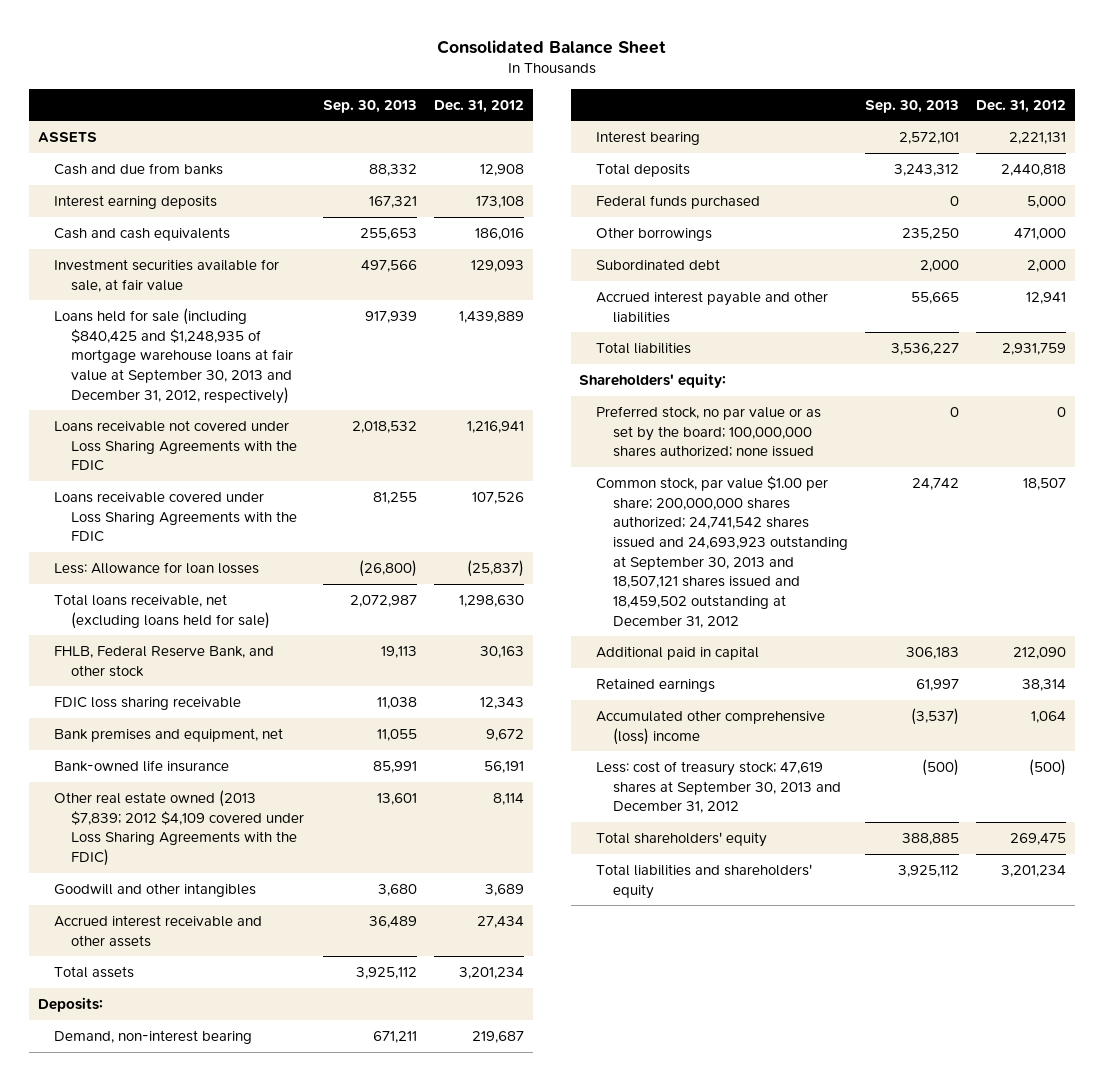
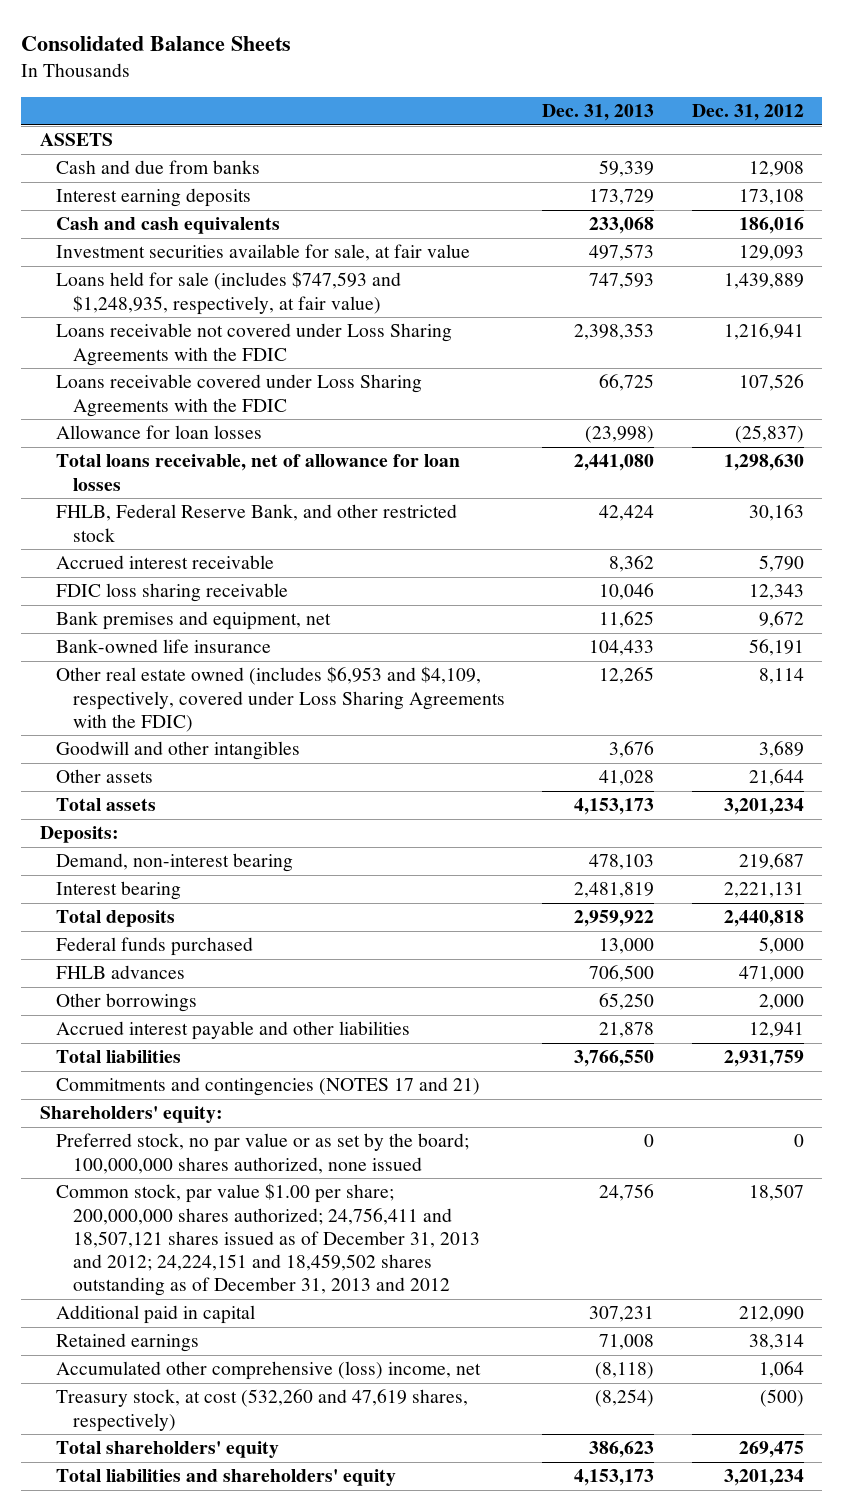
[436,39,666,54] Consolidated Balance Sheet -> [21,36,292,52] Consolidated Balance Sheets
[323,99,418,113] Sep. 30, 2013 -> none
none -> [542,104,655,122] Dec. 31, 2013
[54,308,294,404] Loans held for sale (including $840,425 and $1,248,935 of mortgage warehouse loans at fair value at September 30, 2013 and December 31, 2012, respectively) -> [56,271,402,315] Loans held for sale (includes $747,593 and $1,248,935, respectively, at fair value)
[54,562,260,575] Less: Allowance for loan losses -> [56,425,263,440] Allowance for loan losses
[54,594,271,629] Total loans receivable, net (excluding loans held for sale) -> [56,454,461,491] Total loans receivable, net of allowance for loan losses
[54,646,275,677] FHLB, Federal Reserve Bank, and other stock -> [56,504,458,542] FHLB, Federal Reserve Bank, and other restricted stock
none -> [56,555,275,570] Accrued interest receivable
[54,790,305,866] Other real estate owned (2013 $7,839; 2012 $4,109 covered under Loss Sharing Agreements with the FDIC) -> [56,666,505,732] Other real estate owned (includes $6,953 and $4,109, respectively, covered under Loss Sharing Agreements with the FDIC)
[54,915,263,947] Accrued interest receivable and other assets -> [56,769,154,784] Other assets
[477,916,525,929] 27,434 -> [748,769,804,787] 21,644
[596,259,721,271] Subordinated debt -> none
none -> [56,965,186,980] FHLB advances
[1014,228,1067,241] 471,000 -> [758,994,804,1011] 2,000
none -> [56,1077,481,1097] Commitments and contingencies (NOTES 17 and 21)
[596,406,822,458] Preferred stock, no par value or as set by the board; 100,000,000 shares authorized; none issued -> [56,1133,470,1174] Preferred stock, no par value or as set by the board; 100,000,000 shares authorized, none issued
[596,476,849,628] Common stock, par value $1.00 per share; 200,000,000 shares authorized; 24,741,542 shares issued and 24,693,923 outstanding at September 30, 2013 and 18,507,121 shares issued and 18,459,502 outstanding at December 31, 2012 -> [56,1183,480,1297] Common stock, par value $1.00 per share; 200,000,000 shares authorized; 24,756,411 and 18,507,121 shares issued as of December 31, 2013 and 2012; 24,224,151 and 18,459,502 shares outstanding as of December 31, 2013 and 2012
[596,710,826,745] Accumulated other comprehensive (loss) income -> [56,1361,482,1381] Accumulated other comprehensive (loss) income, net
[596,761,842,814] Less: cost of treasury stock; 47,619 shares at September 30, 2013 and December 31, 2012 -> [56,1389,469,1432] Treasury stock, at cost (532,260 and 47,619 shares, respectively)

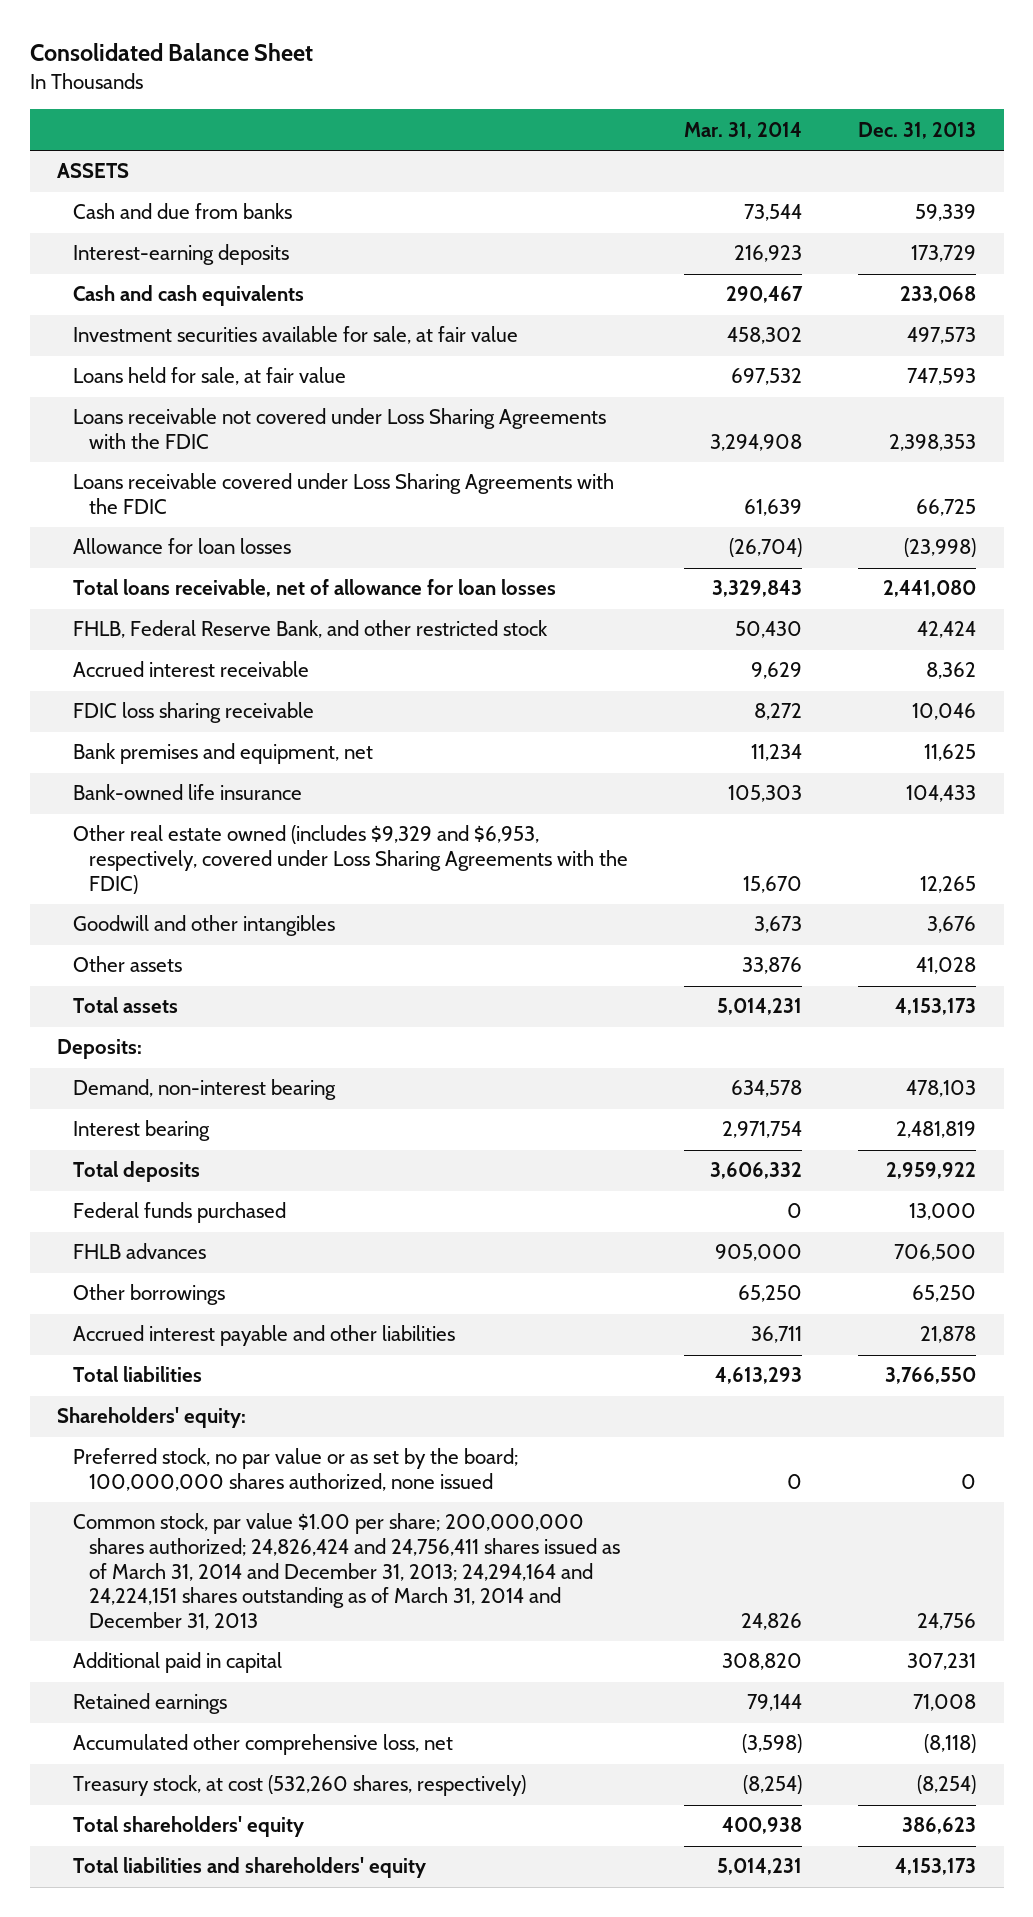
[21,36,292,52] Consolidated Balance Sheets -> [29,43,313,62] Consolidated Balance Sheet
[691,104,804,122] Dec. 31, 2012 -> none
none -> [684,121,803,139] Mar. 31, 2014
[56,188,252,208] Interest earning deposits -> [73,244,290,266] Interest-earning deposits
[56,271,402,315] Loans held for sale (includes $747,593 and $1,248,935, respectively, at fair value) -> [73,367,347,386] Loans held for sale, at fair value
[56,666,505,732] Other real estate owned (includes $6,953 and $4,109, respectively, covered under Loss Sharing Agreements with the FDIC) -> [73,825,629,894] Other real estate owned (includes $9,329 and $6,953, respectively, covered under Loss Sharing Agreements with the FDIC)
[56,1077,481,1097] Commitments and contingencies (NOTES 17 and 21) -> none
[56,1183,480,1297] Common stock, par value $1.00 per share; 200,000,000 shares authorized; 24,756,411 and 18,507,121 shares issued as of December 31, 2013 and 2012; 24,224,151 and 18,459,502 shares outstanding as of December 31, 2013 and 2012 -> [73,1513,621,1630] Common stock, par value $1.00 per share; 200,000,000 shares authorized; 24,826,424 and 24,756,411 shares issued as of March 31, 2014 and December 31, 2013; 24,294,164 and 24,224,151 shares outstanding as of March 31, 2014 and December 31, 2013
[56,1361,482,1381] Accumulated other comprehensive (loss) income, net -> [73,1734,454,1756] Accumulated other comprehensive loss, net
[56,1389,469,1432] Treasury stock, at cost (532,260 and 47,619 shares, respectively) -> [73,1775,527,1797] Treasury stock, at cost (532,260 shares, respectively)

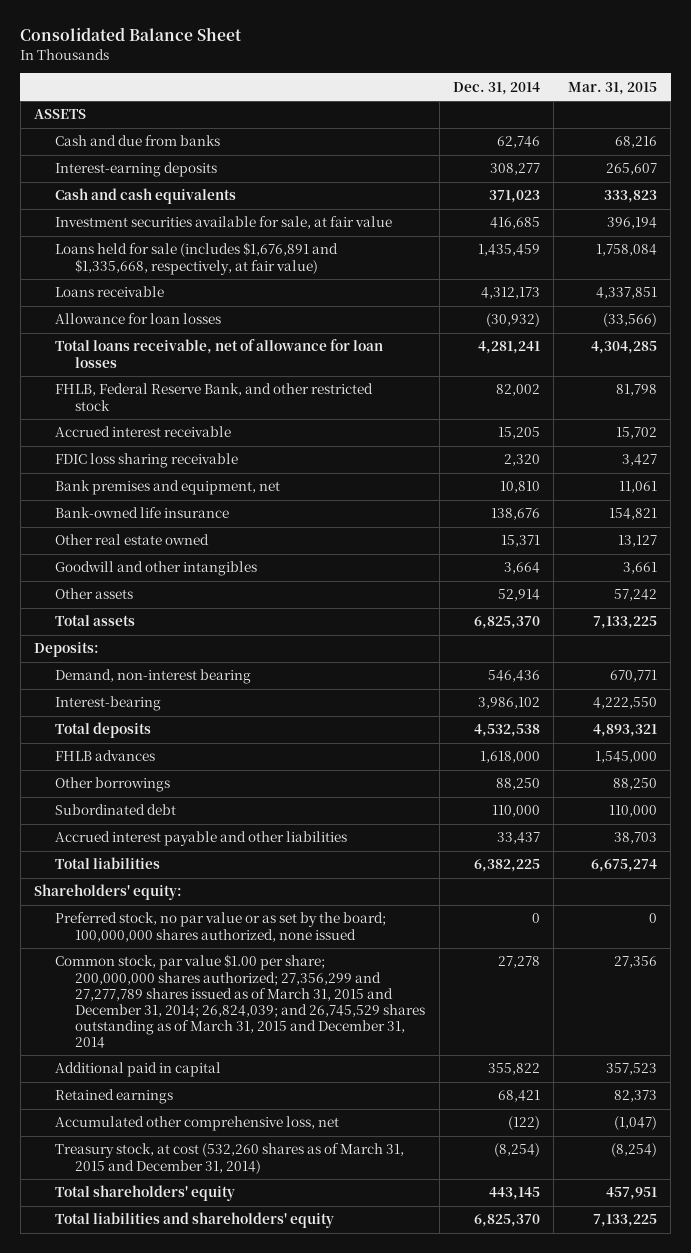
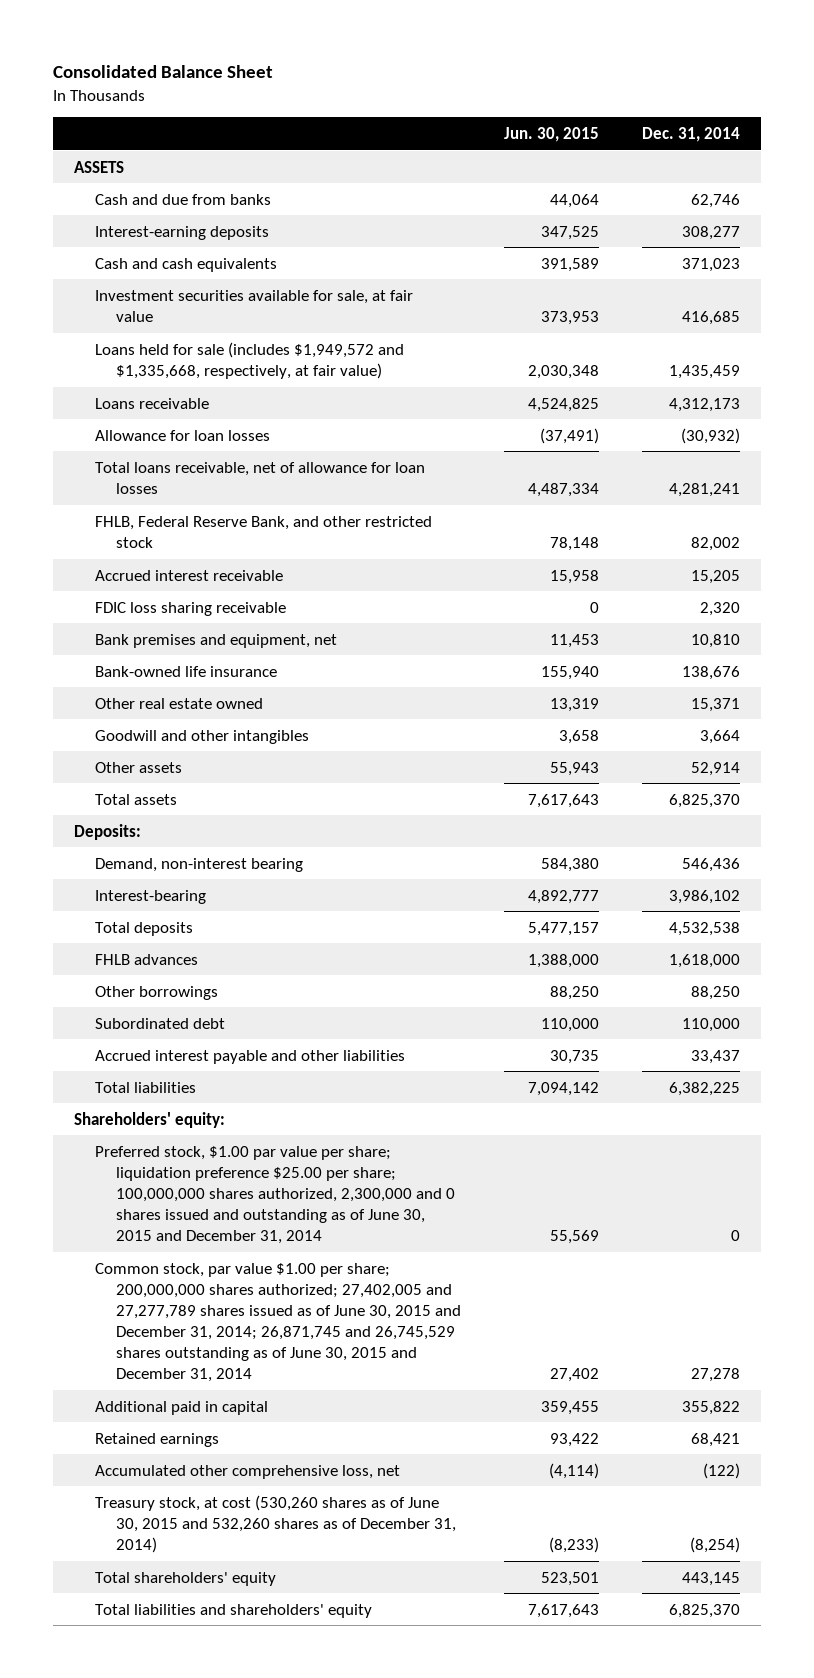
[567,81,657,95] Mar. 31, 2015 -> none
none -> [503,126,599,142] Jun. 30, 2015
[54,242,338,275] Loans held for sale (includes $1,676,891 and $1,335,668, respectively, at fair value) -> [94,341,404,379] Loans held for sale (includes $1,949,572 and $1,335,668, respectively, at fair value)
[54,912,386,942] Preferred stock, no par value or as set by the board; 100,000,000 shares authorized, none issued -> [94,1145,455,1244] Preferred stock, $1.00 par value per share; liquidation preference $25.00 per share; 100,000,000 shares authorized, 2,300,000 and 0 shares issued and outstanding as of June 30, 2015 and December 31, 2014
[54,954,426,1048] Common stock, par value $1.00 per share; 200,000,000 shares authorized; 27,356,299 and 27,277,789 shares issued as of March 31, 2015 and December 31, 2014; 26,824,039; and 26,745,529 shares outstanding as of March 31, 2015 and December 31, 2014 -> [94,1262,461,1382] Common stock, par value $1.00 per share; 200,000,000 shares authorized; 27,402,005 and 27,277,789 shares issued as of June 30, 2015 and December 31, 2014; 26,871,745 and 26,745,529 shares outstanding as of June 30, 2015 and December 31, 2014
[54,1143,404,1174] Treasury stock, at cost (532,260 shares as of March 31, 2015 and December 31, 2014) -> [94,1494,456,1553] Treasury stock, at cost (530,260 shares as of June 30, 2015 and 532,260 shares as of December 31, 2014)

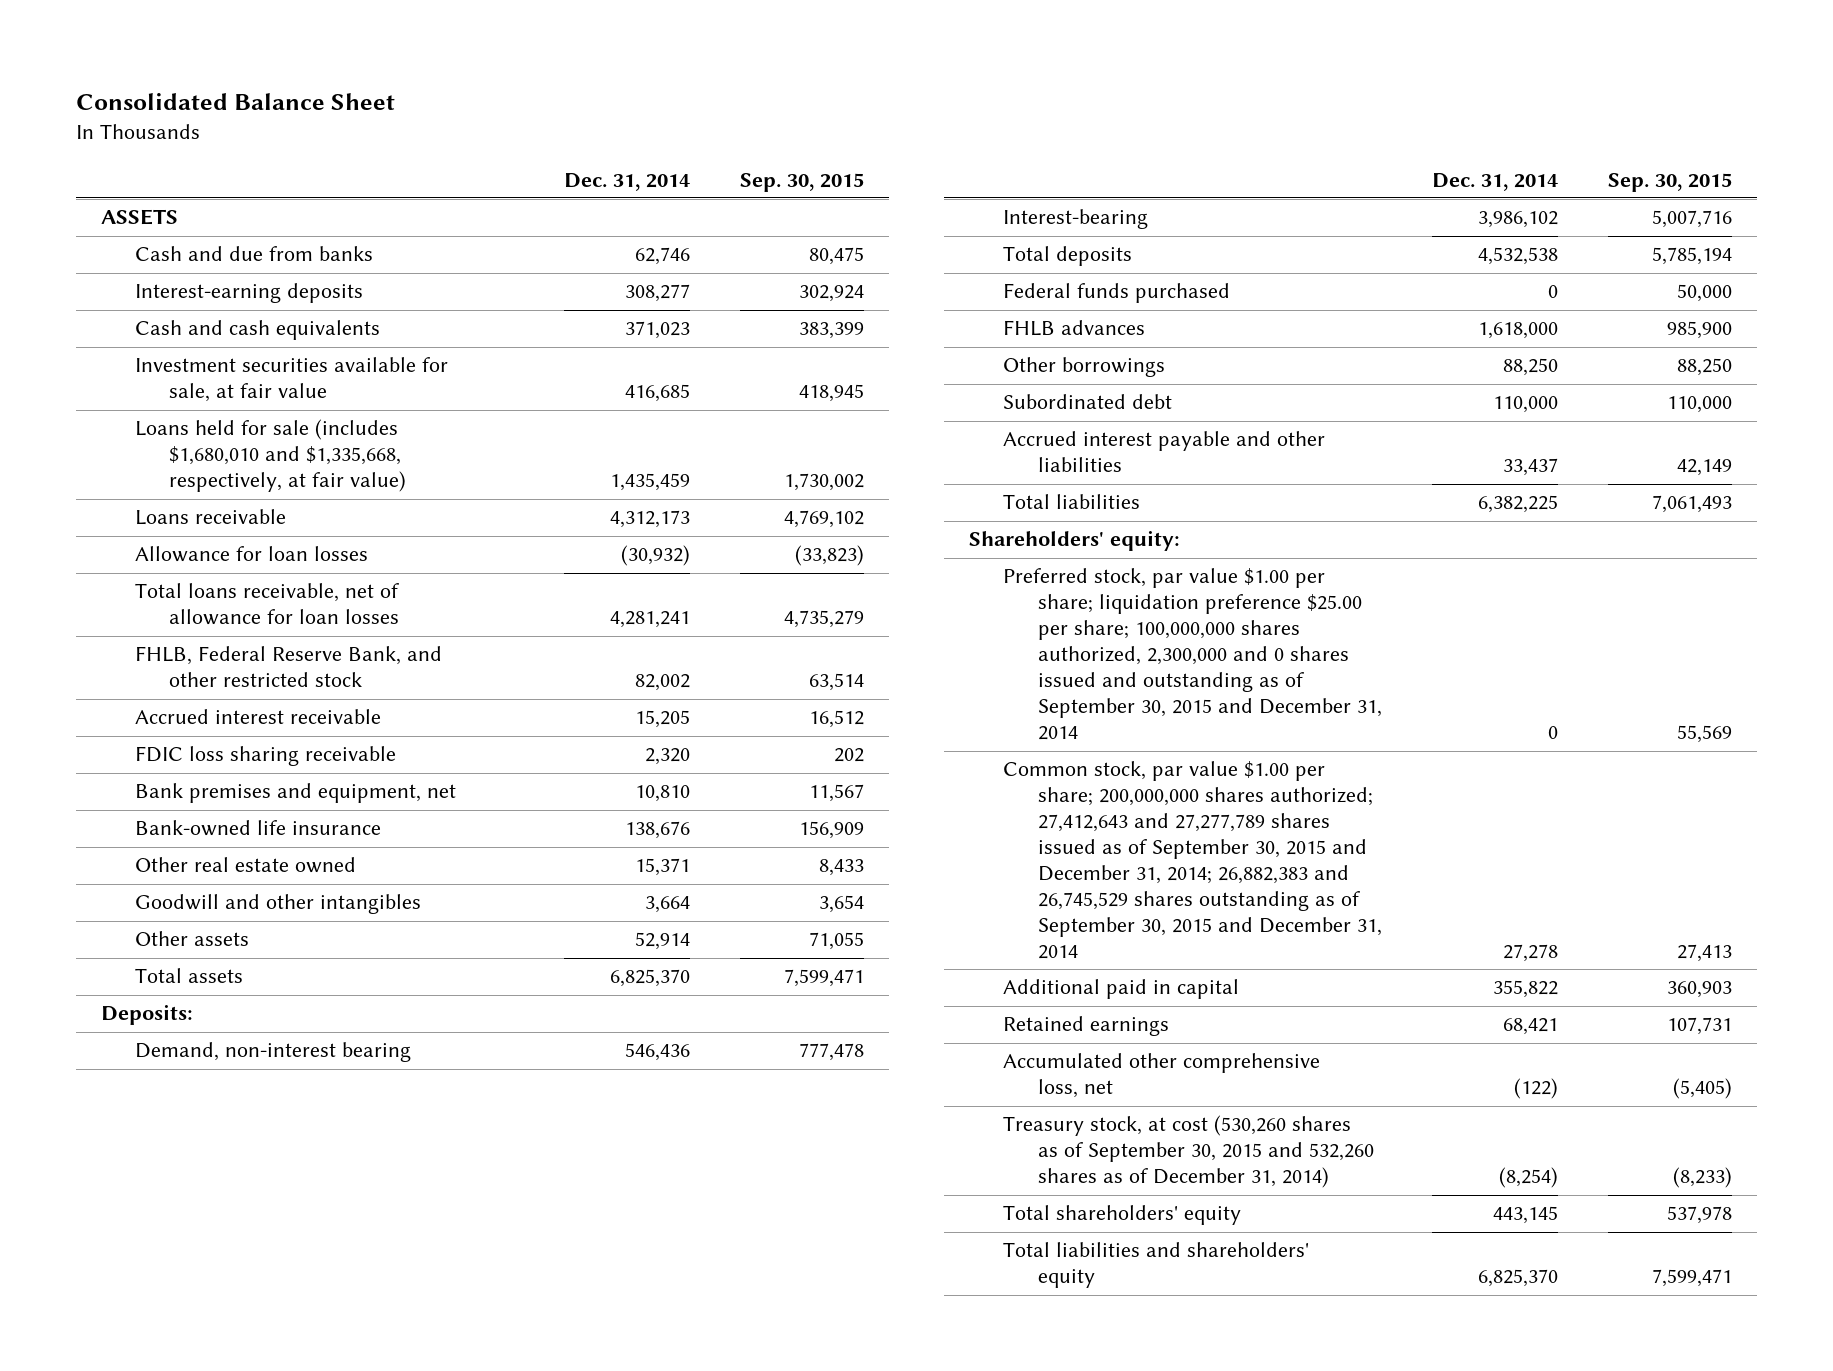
[503,126,599,142] Jun. 30, 2015 -> none
none -> [739,172,864,192] Sep. 30, 2015
[94,341,404,379] Loans held for sale (includes $1,949,572 and $1,335,668, respectively, at fair value) -> [135,419,407,493] Loans held for sale (includes $1,680,010 and $1,335,668, respectively, at fair value)
none -> [1003,283,1231,304] Federal funds purchased
[94,1145,455,1244] Preferred stock, $1.00 par value per share; liquidation preference $25.00 per share; 100,000,000 shares authorized, 2,300,000 and 0 shares issued and outstanding as of June 30, 2015 and December 31, 2014 -> [1003,568,1382,741] Preferred stock, par value $1.00 per share; liquidation preference $25.00 per share; 100,000,000 shares authorized, 2,300,000 and 0 shares issued and outstanding as of September 30, 2015 and December 31, 2014
[94,1262,461,1382] Common stock, par value $1.00 per share; 200,000,000 shares authorized; 27,402,005 and 27,277,789 shares issued as of June 30, 2015 and December 31, 2014; 26,871,745 and 26,745,529 shares outstanding as of June 30, 2015 and December 31, 2014 -> [1003,761,1382,960] Common stock, par value $1.00 per share; 200,000,000 shares authorized; 27,412,643 and 27,277,789 shares issued as of September 30, 2015 and December 31, 2014; 26,882,383 and 26,745,529 shares outstanding as of September 30, 2015 and December 31, 2014
[94,1494,456,1553] Treasury stock, at cost (530,260 shares as of June 30, 2015 and 532,260 shares as of December 31, 2014) -> [1003,1115,1374,1189] Treasury stock, at cost (530,260 shares as of September 30, 2015 and 532,260 shares as of December 31, 2014)

